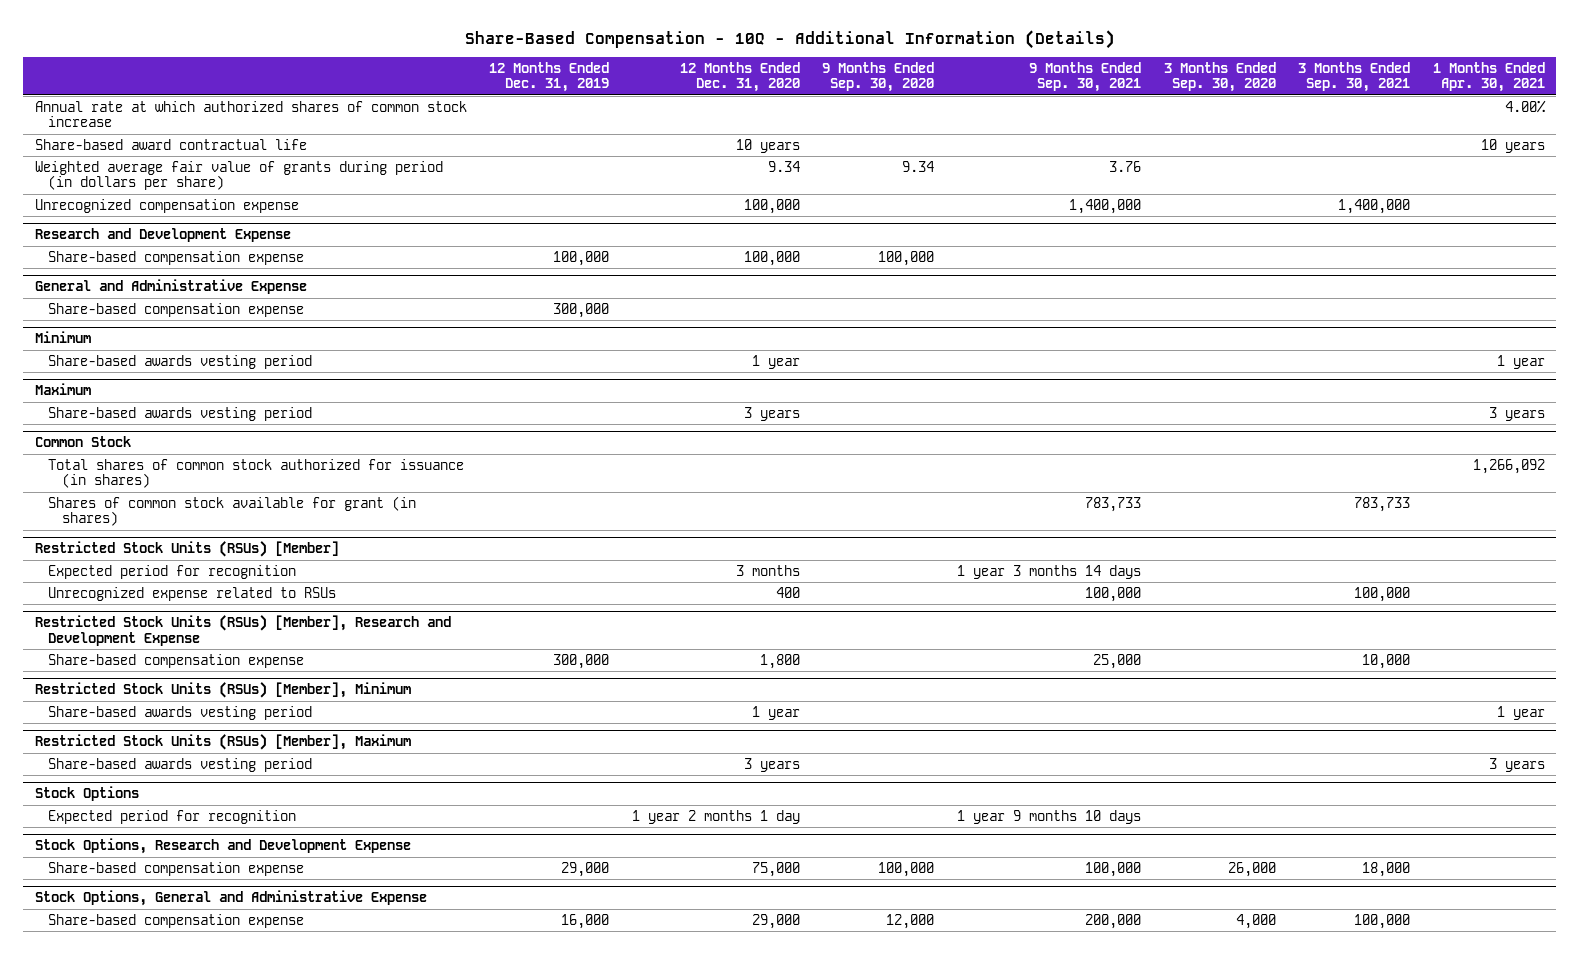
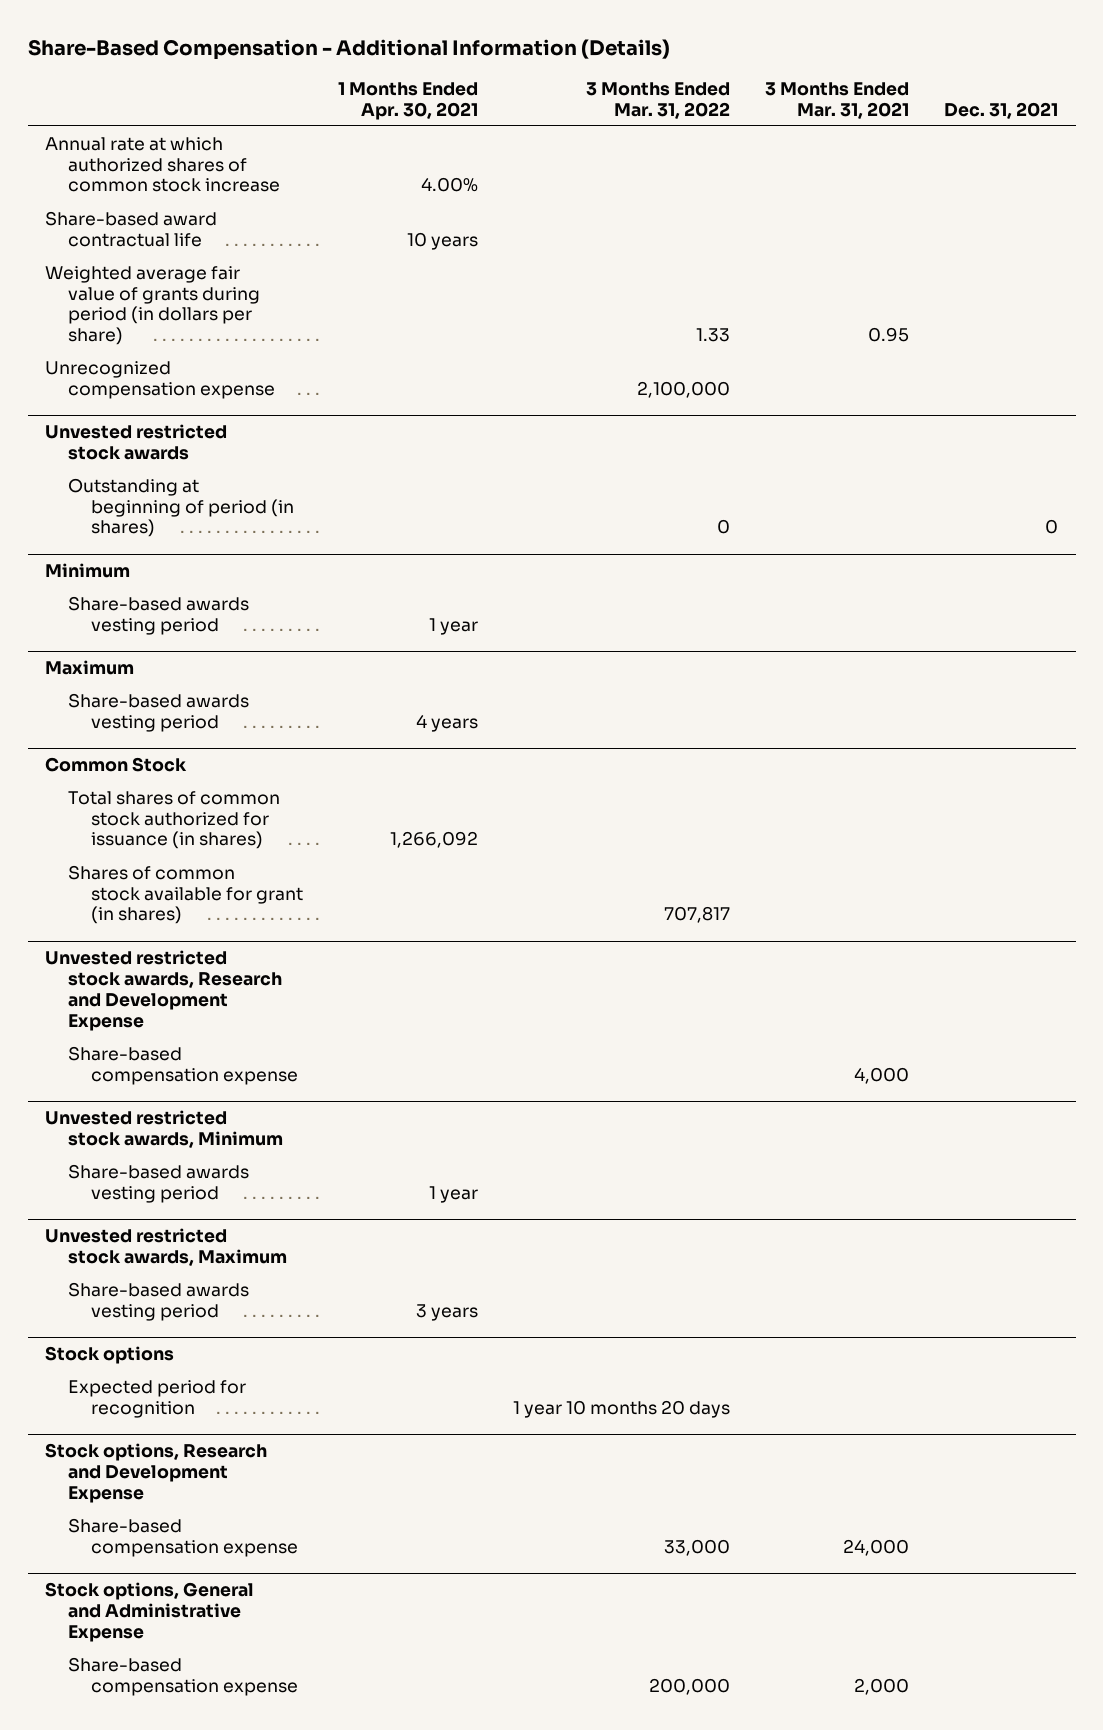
[464,29,1115,49] Share-Based Compensation - 10Q - Additional Information (Details) -> [27,38,670,60] Share-Based Compensation - Additional Information (Details)
[489,61,610,93] 12 Months Ended Dec. 31, 2019 -> none
[679,61,800,93] 12 Months Ended Dec. 31, 2020 -> none
[822,61,935,93] 9 Months Ended Sep. 30, 2020 -> none
[1028,61,1141,93] 9 Months Ended Sep. 30, 2021 -> none
[1163,61,1276,93] 3 Months Ended Sep. 30, 2020 -> none
[1298,61,1411,93] 3 Months Ended Sep. 30, 2021 -> none
none -> [585,81,730,119] 3 Months Ended Mar. 31, 2022
none -> [764,81,909,119] 3 Months Ended Mar. 31, 2021
none -> [944,101,1059,119] Dec. 31, 2021
[34,228,291,243] Research and Development Expense -> none
[48,250,305,265] Share-based compensation expense -> none
[34,279,307,295] General and Administrative Expense -> none
[48,302,305,317] Share-based compensation expense -> none
none -> [45,424,228,461] Unvested restricted stock awards
none -> [68,477,294,538] Outstanding at beginning of period (in shares)
[1488,406,1545,421] 3 years -> [415,713,478,732] 4 years
[34,541,339,558] Restricted Stock Units (RSUs) [Member] -> none
[48,564,297,579] Expected period for recognition -> none
[48,586,337,601] Unrecognized expense related to RSUs -> none
[34,615,451,646] Restricted Stock Units (RSUs) [Member], Research and Development Expense -> [45,950,283,1031] Unvested restricted stock awards, Research and Development Expense
[34,682,411,699] Restricted Stock Units (RSUs) [Member], Minimum -> [45,1110,284,1149] Unvested restricted stock awards, Minimum
[34,734,411,751] Restricted Stock Units (RSUs) [Member], Maximum -> [45,1228,288,1267] Unvested restricted stock awards, Maximum
[34,786,139,802] Stock Options -> [45,1346,175,1365] Stock options
[34,838,411,855] Stock Options, Research and Development Expense -> [45,1443,268,1503] Stock options, Research and Development Expense
[34,890,427,907] Stock Options, General and Administrative Expense -> [45,1582,255,1642] Stock options, General and Administrative Expense

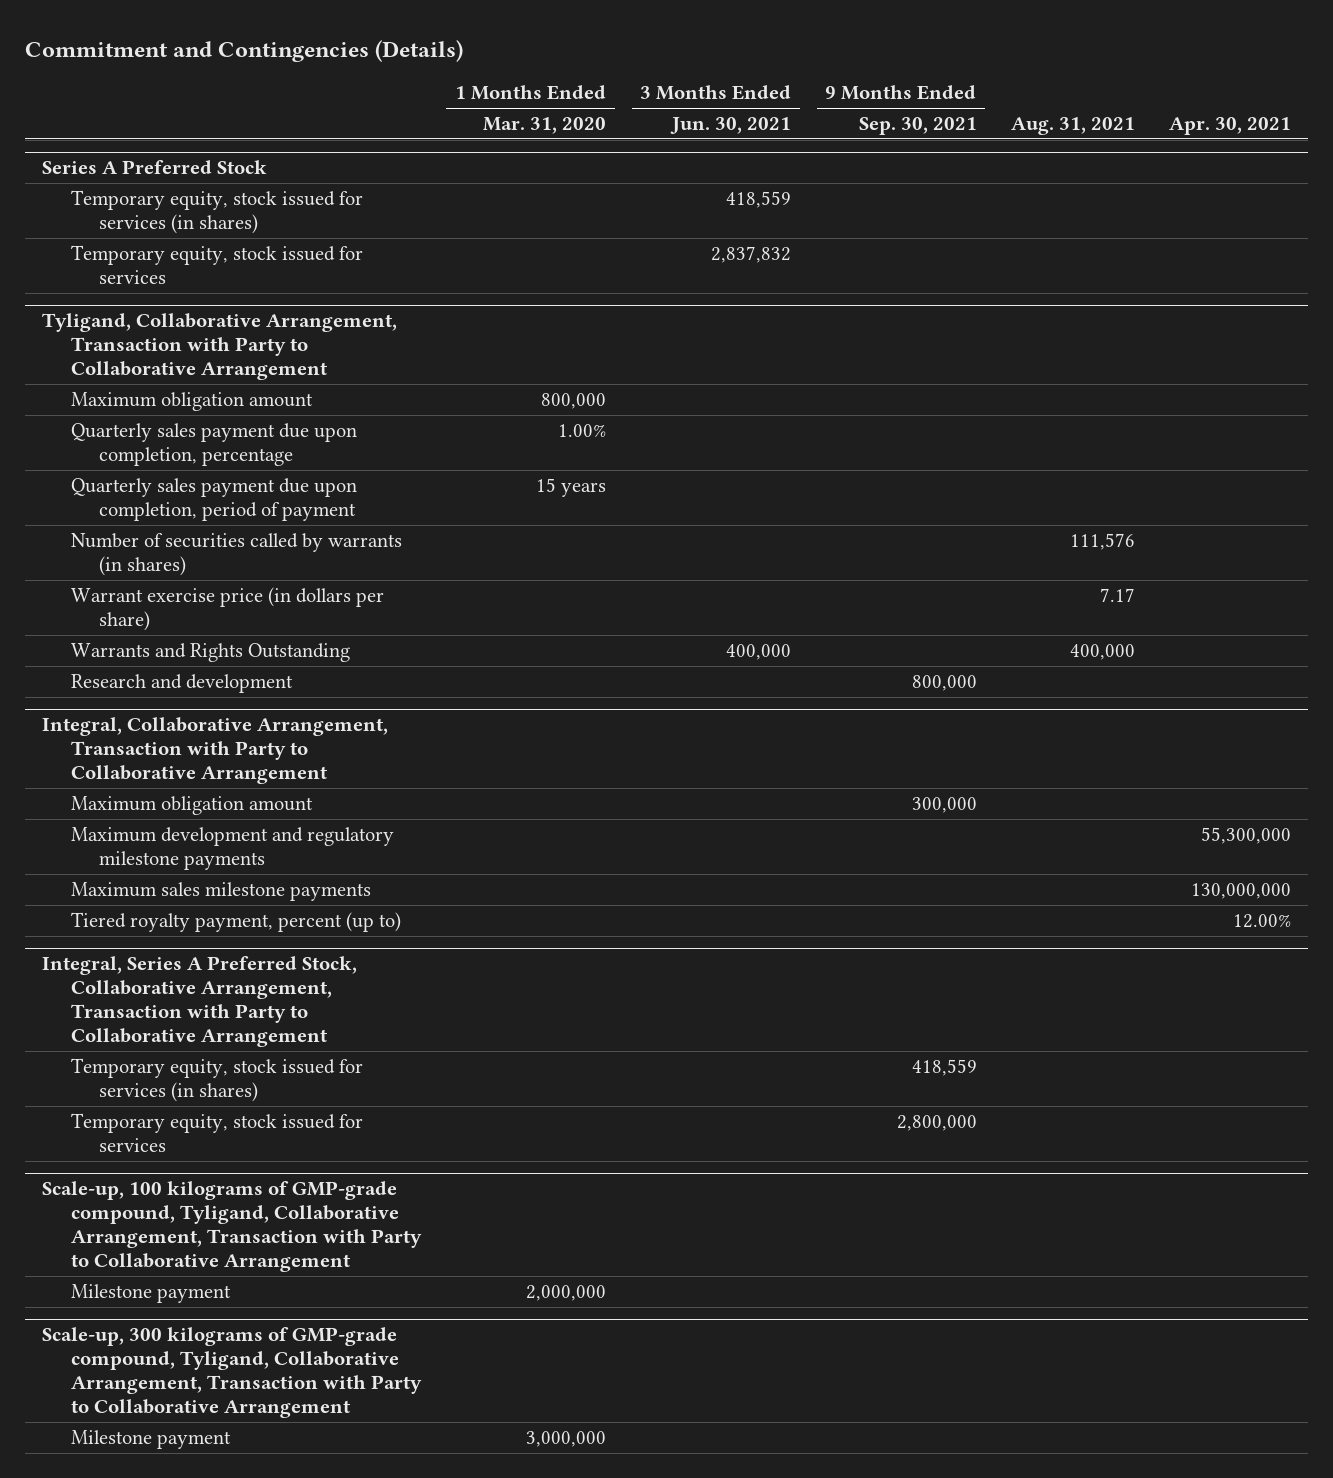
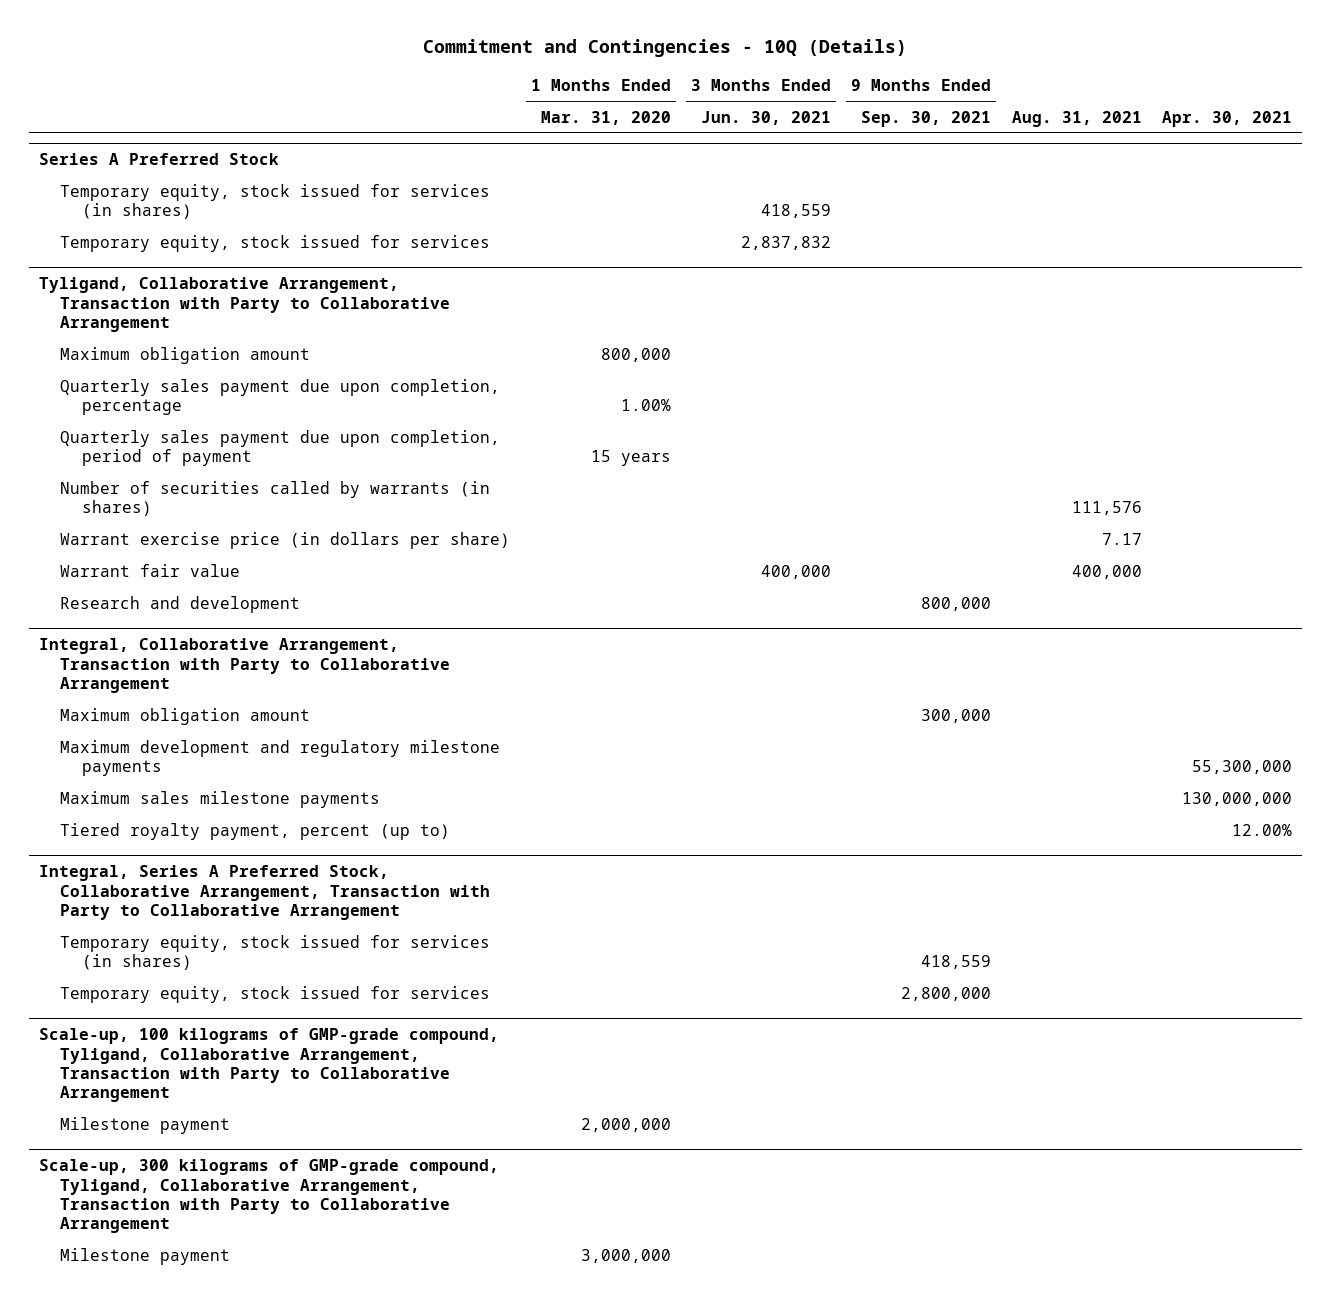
[25,39,464,62] Commitment and Contingencies (Details) -> [423,39,908,58] Commitment and Contingencies - 10Q (Details)
[70,643,350,663] Warrants and Rights Outstanding -> [60,563,241,577] Warrant fair value

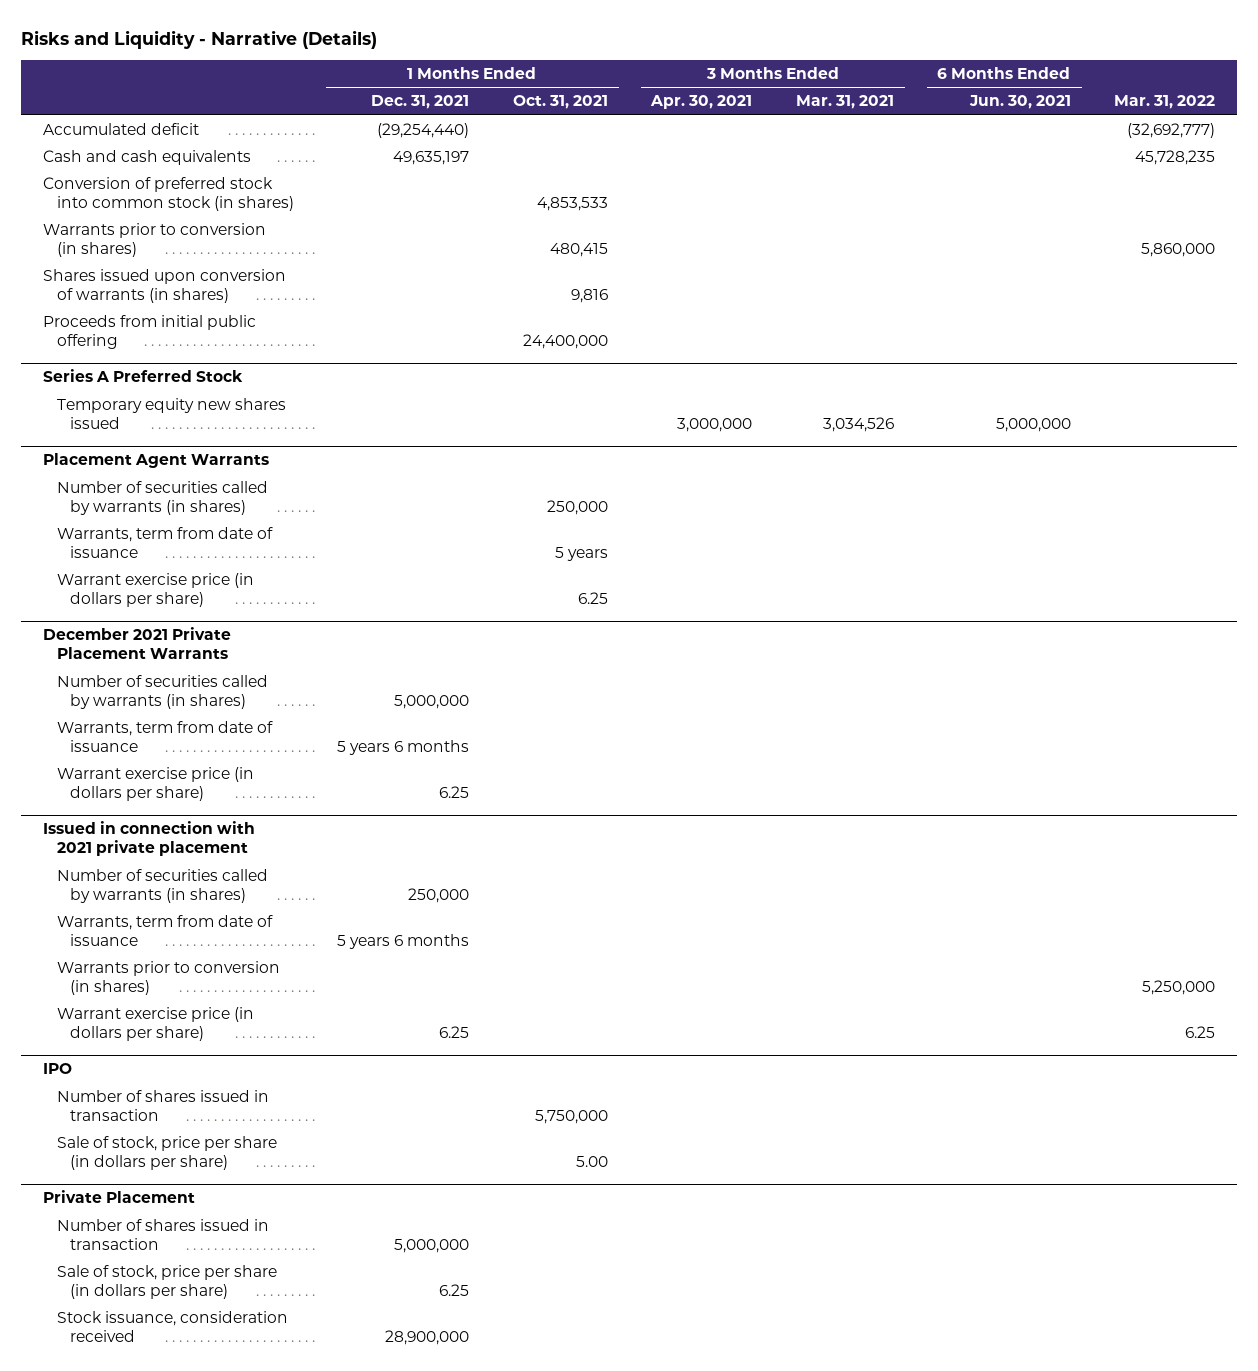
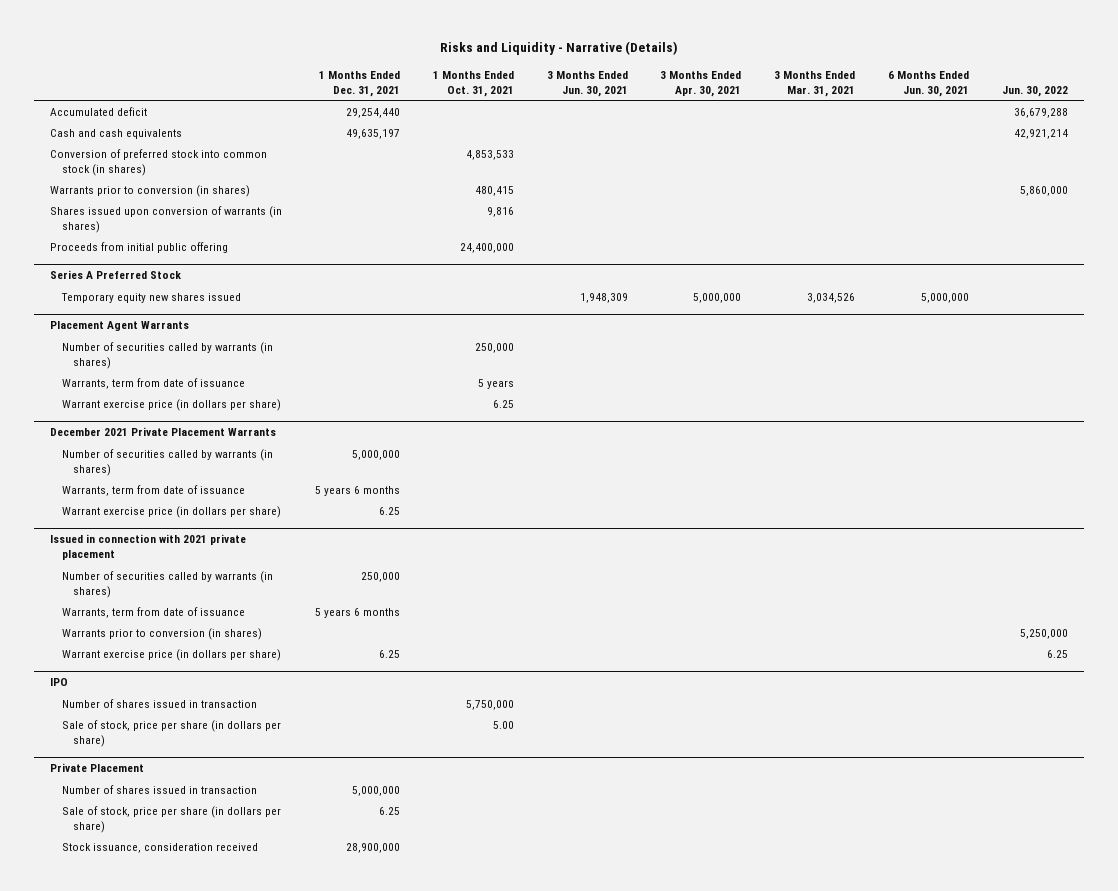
[1114,95,1216,110] Mar. 31, 2022 -> none
none -> [546,70,628,97] 3 Months Ended Jun. 30, 2021
none -> [1001,85,1068,97] Jun. 30, 2022
[377,122,470,138] (29,254,440) -> [346,107,401,118] 29,254,440
[677,417,753,432] 3,000,000 -> [693,292,742,303] 5,000,000

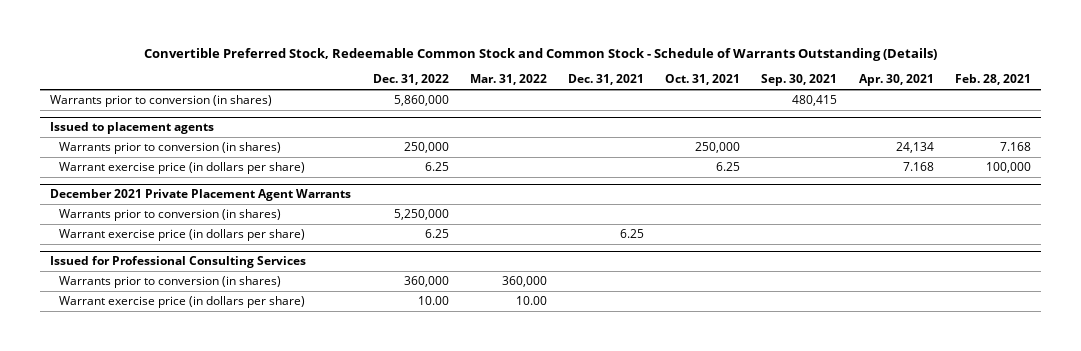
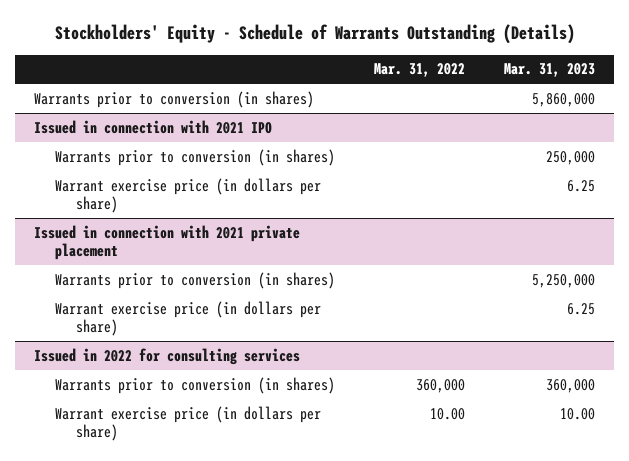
[143,47,937,61] Convertible Preferred Stock, Redeemable Common Stock and Common Stock - Schedule of Warrants Outstanding (Details) -> [54,24,575,45] Stockholders' Equity - Schedule of Warrants Outstanding (Details)
[372,74,449,86] Dec. 31, 2022 -> none
[567,74,644,86] Dec. 31, 2021 -> none
[665,74,741,86] Oct. 31, 2021 -> none
[761,74,838,87] Sep. 30, 2021 -> none
[858,74,934,87] Apr. 30, 2021 -> none
[954,74,1031,86] Feb. 28, 2021 -> none
none -> [503,63,595,78] Mar. 31, 2023
[50,122,215,135] Issued to placement agents -> [34,119,273,134] Issued in connection with 2021 IPO
[50,189,352,202] December 2021 Private Placement Agent Warrants -> [34,224,301,260] Issued in connection with 2021 private placement
[50,256,307,269] Issued for Professional Consulting Services -> [34,347,301,365] Issued in 2022 for consulting services

